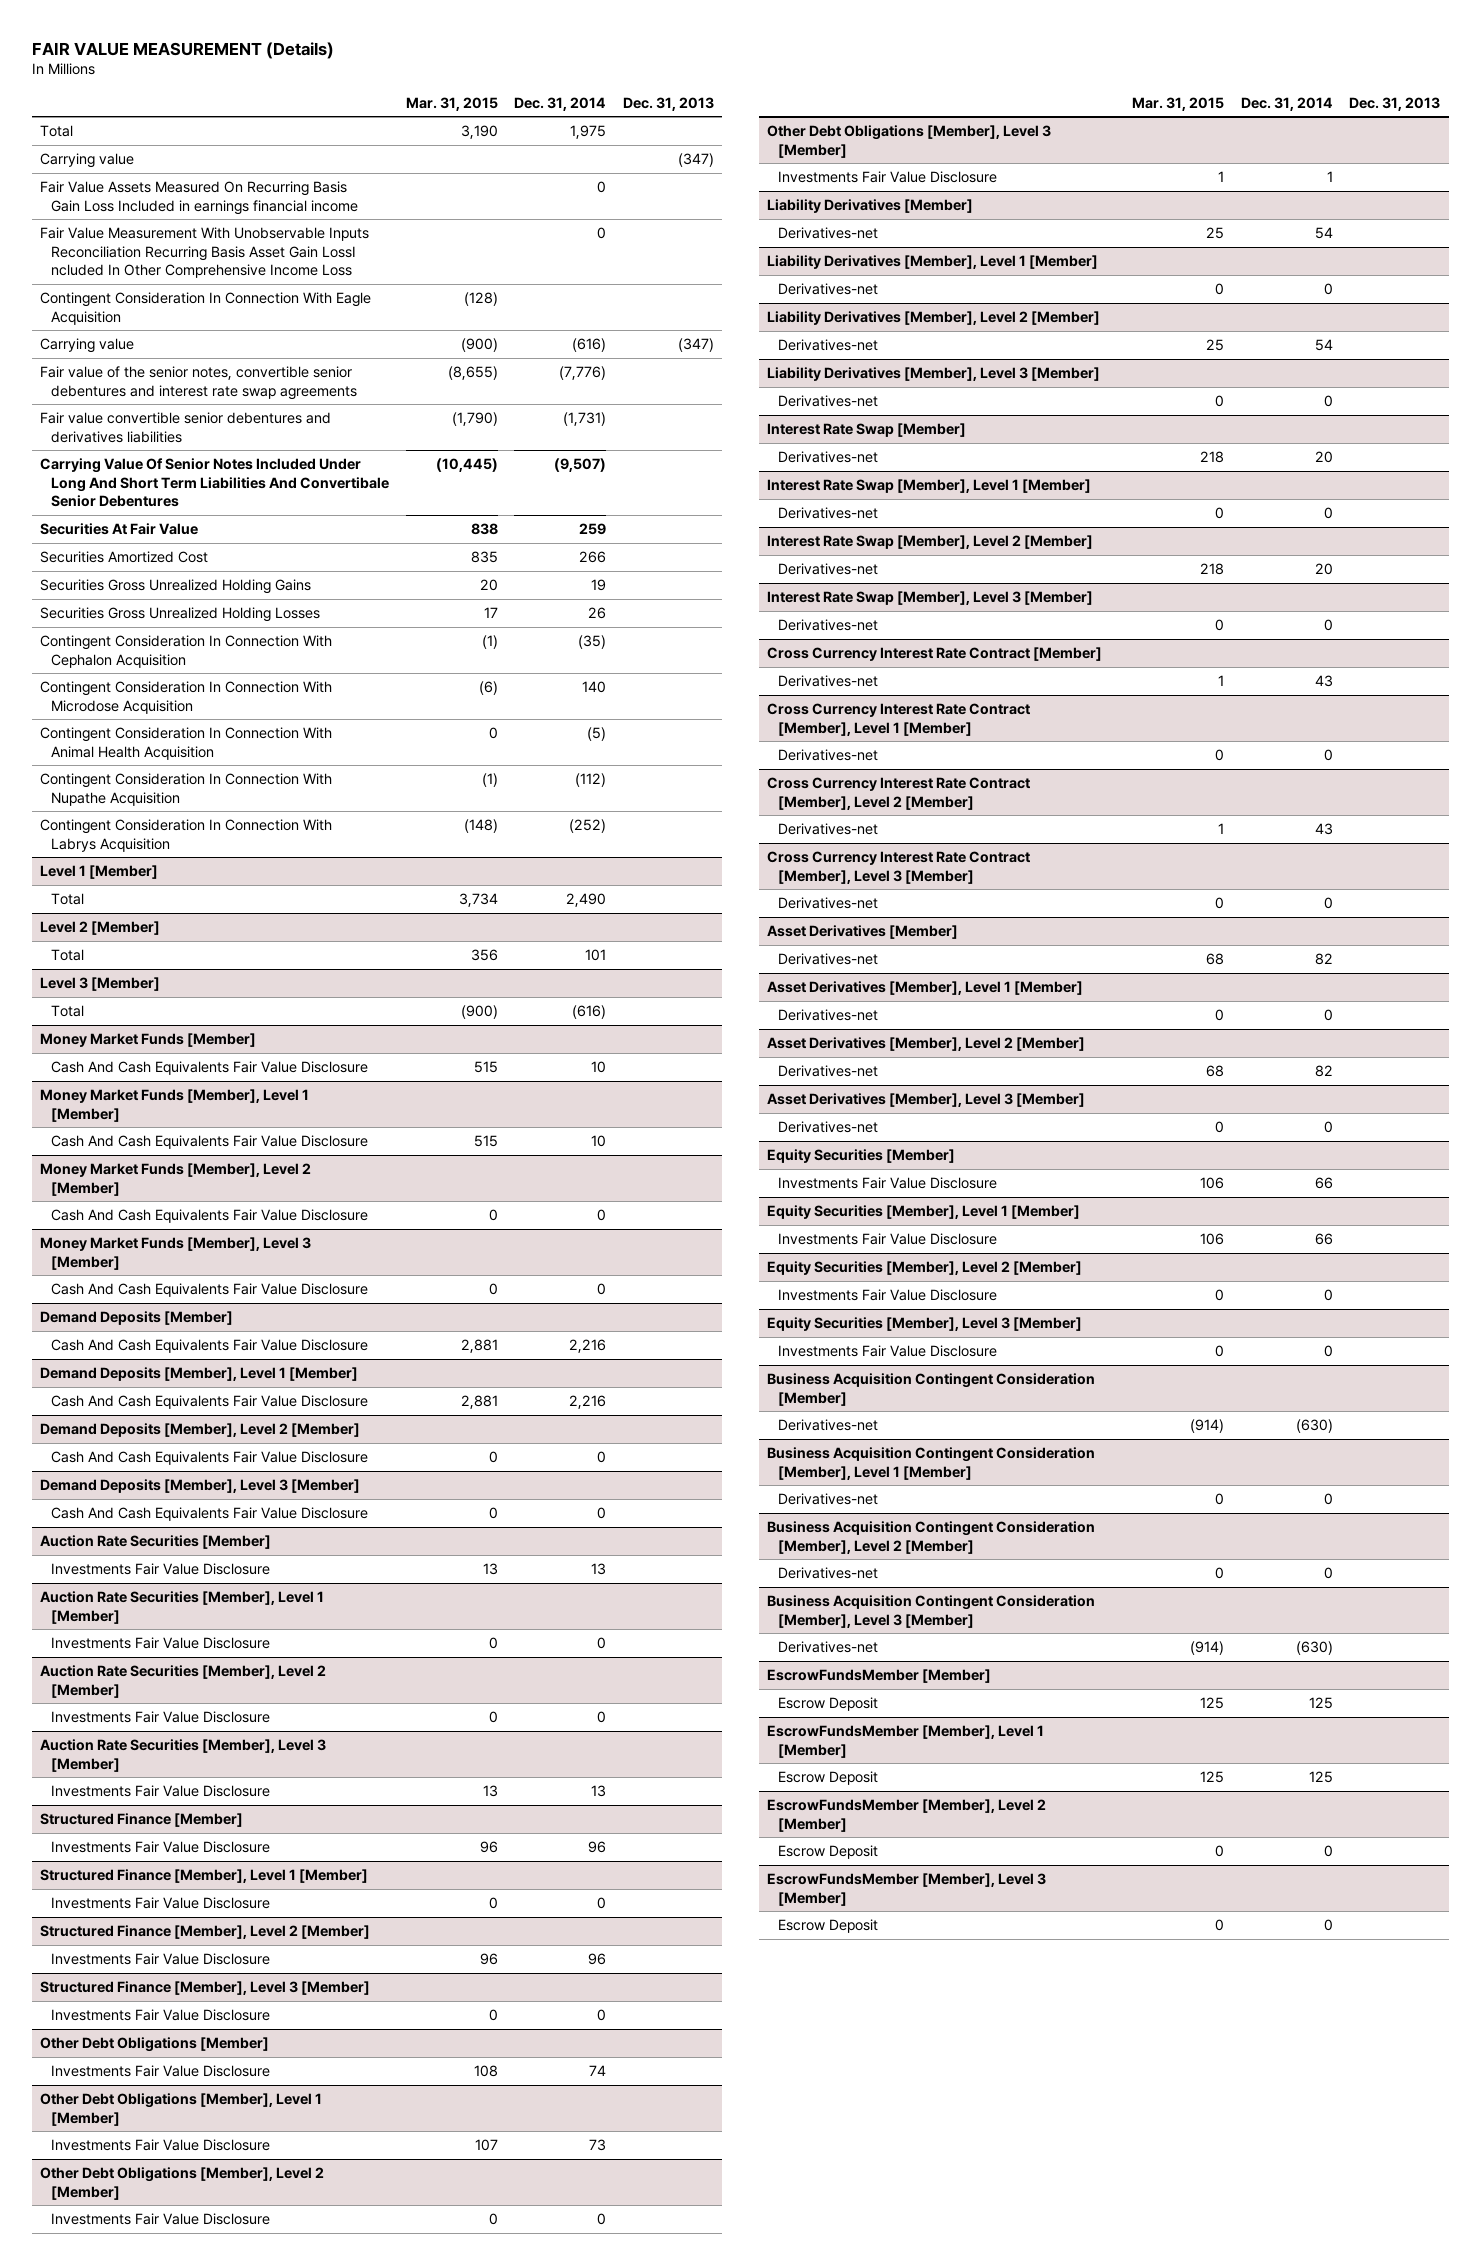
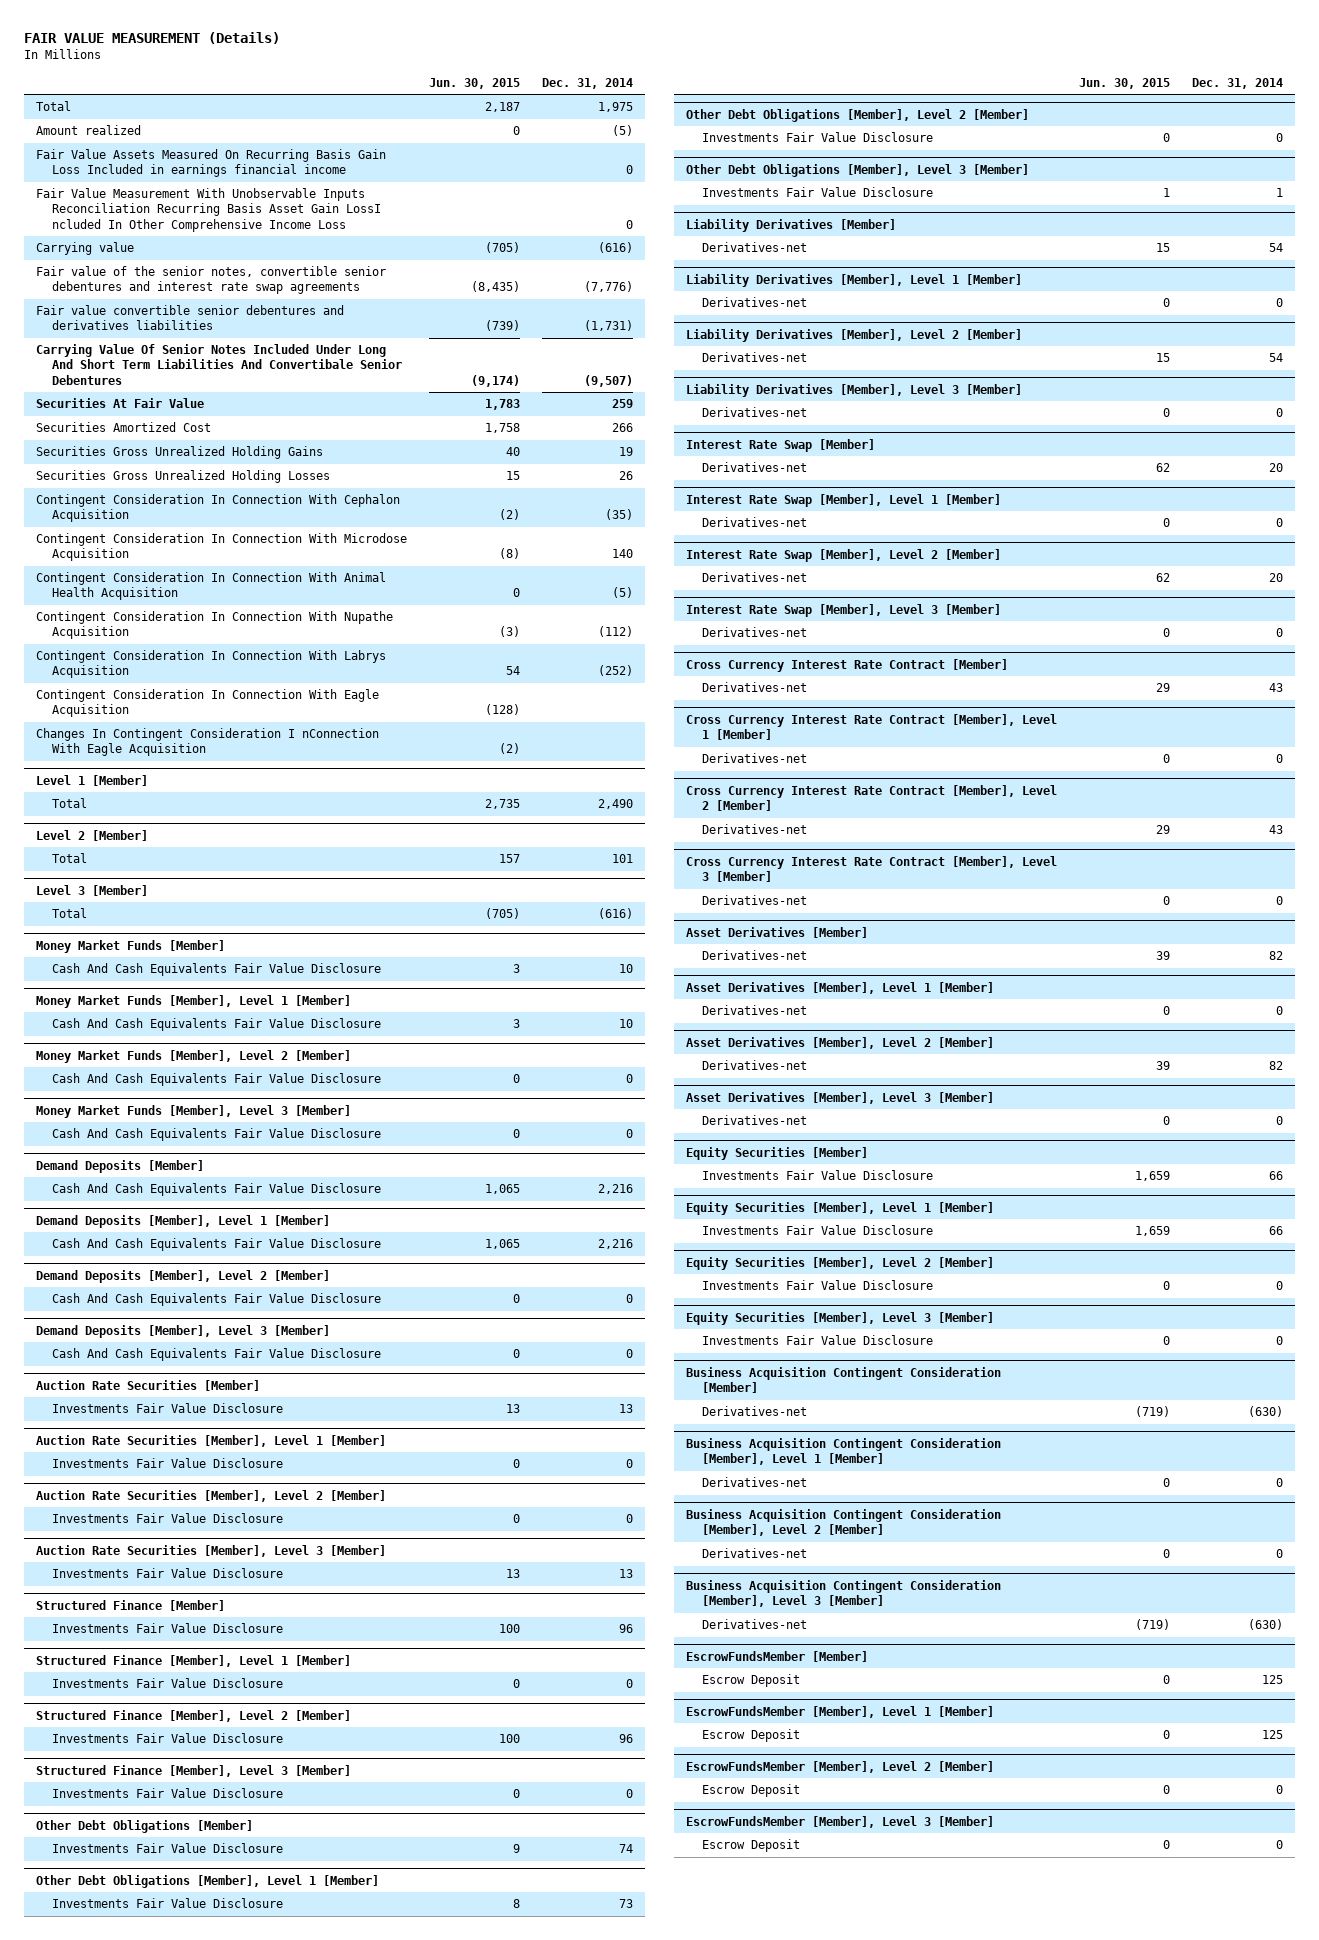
[405,96,498,111] Mar. 31, 2015 -> none
[622,96,714,111] Dec. 31, 2013 -> none
none -> [428,77,520,89] Jun. 30, 2015
[40,152,135,168] Carrying value -> none
none -> [35,125,141,136] Amount realized
[40,291,372,325] Contingent Consideration In Connection With Eagle Acquisition -> [35,689,379,718] Contingent Consideration In Connection With Eagle Acquisition
none -> [35,728,379,757] Changes In Contingent Consideration I nConnection With Eagle Acquisition

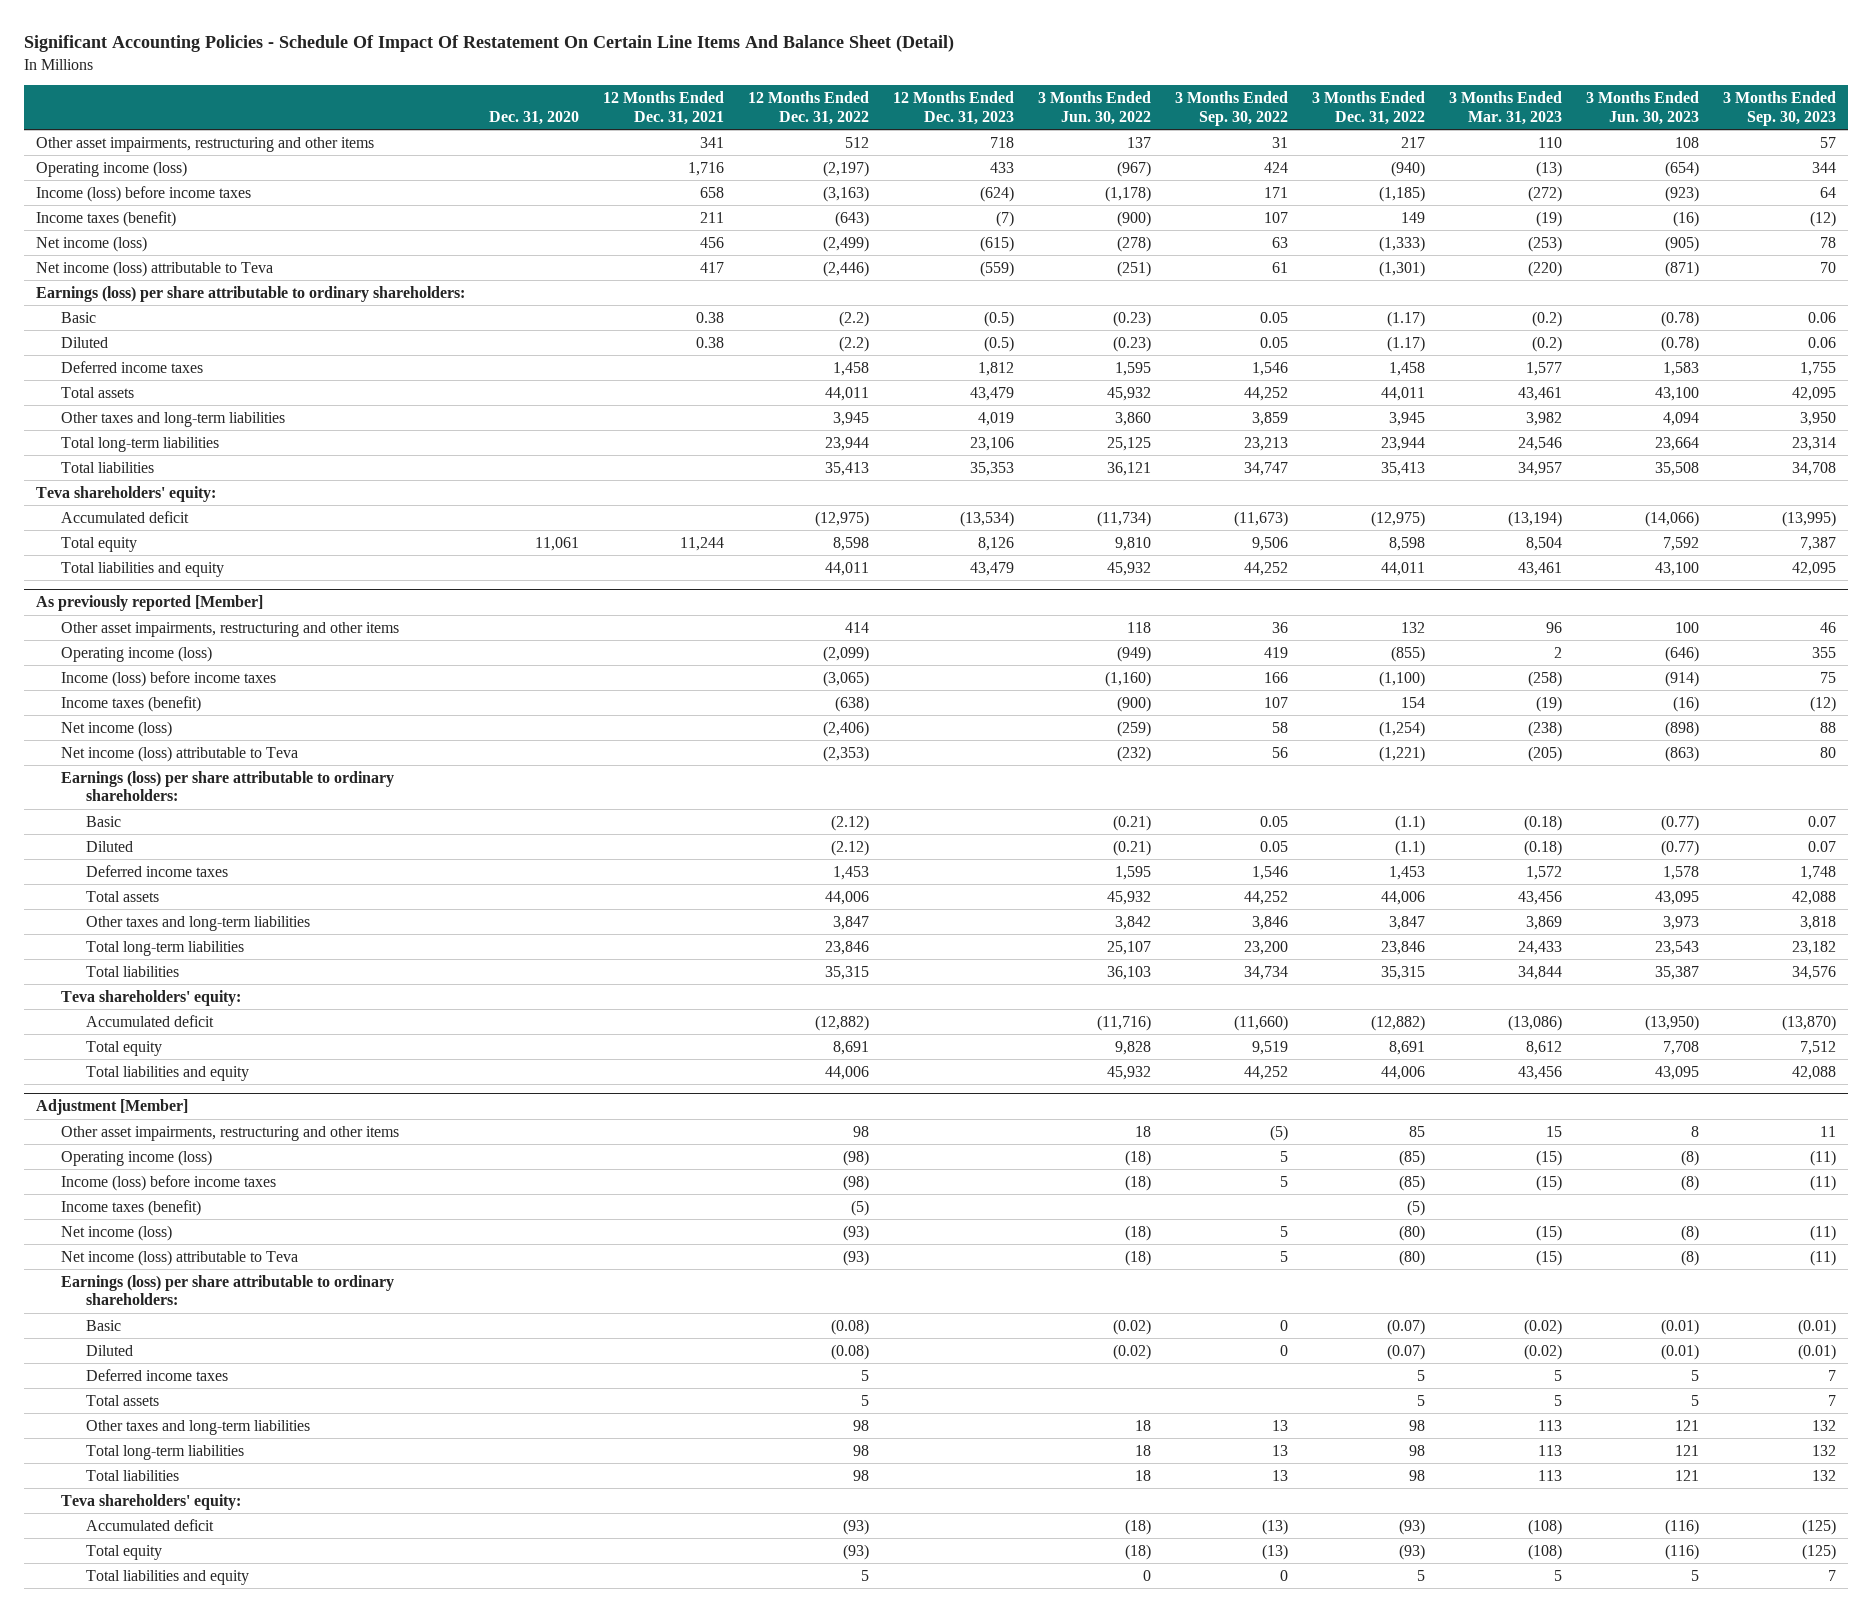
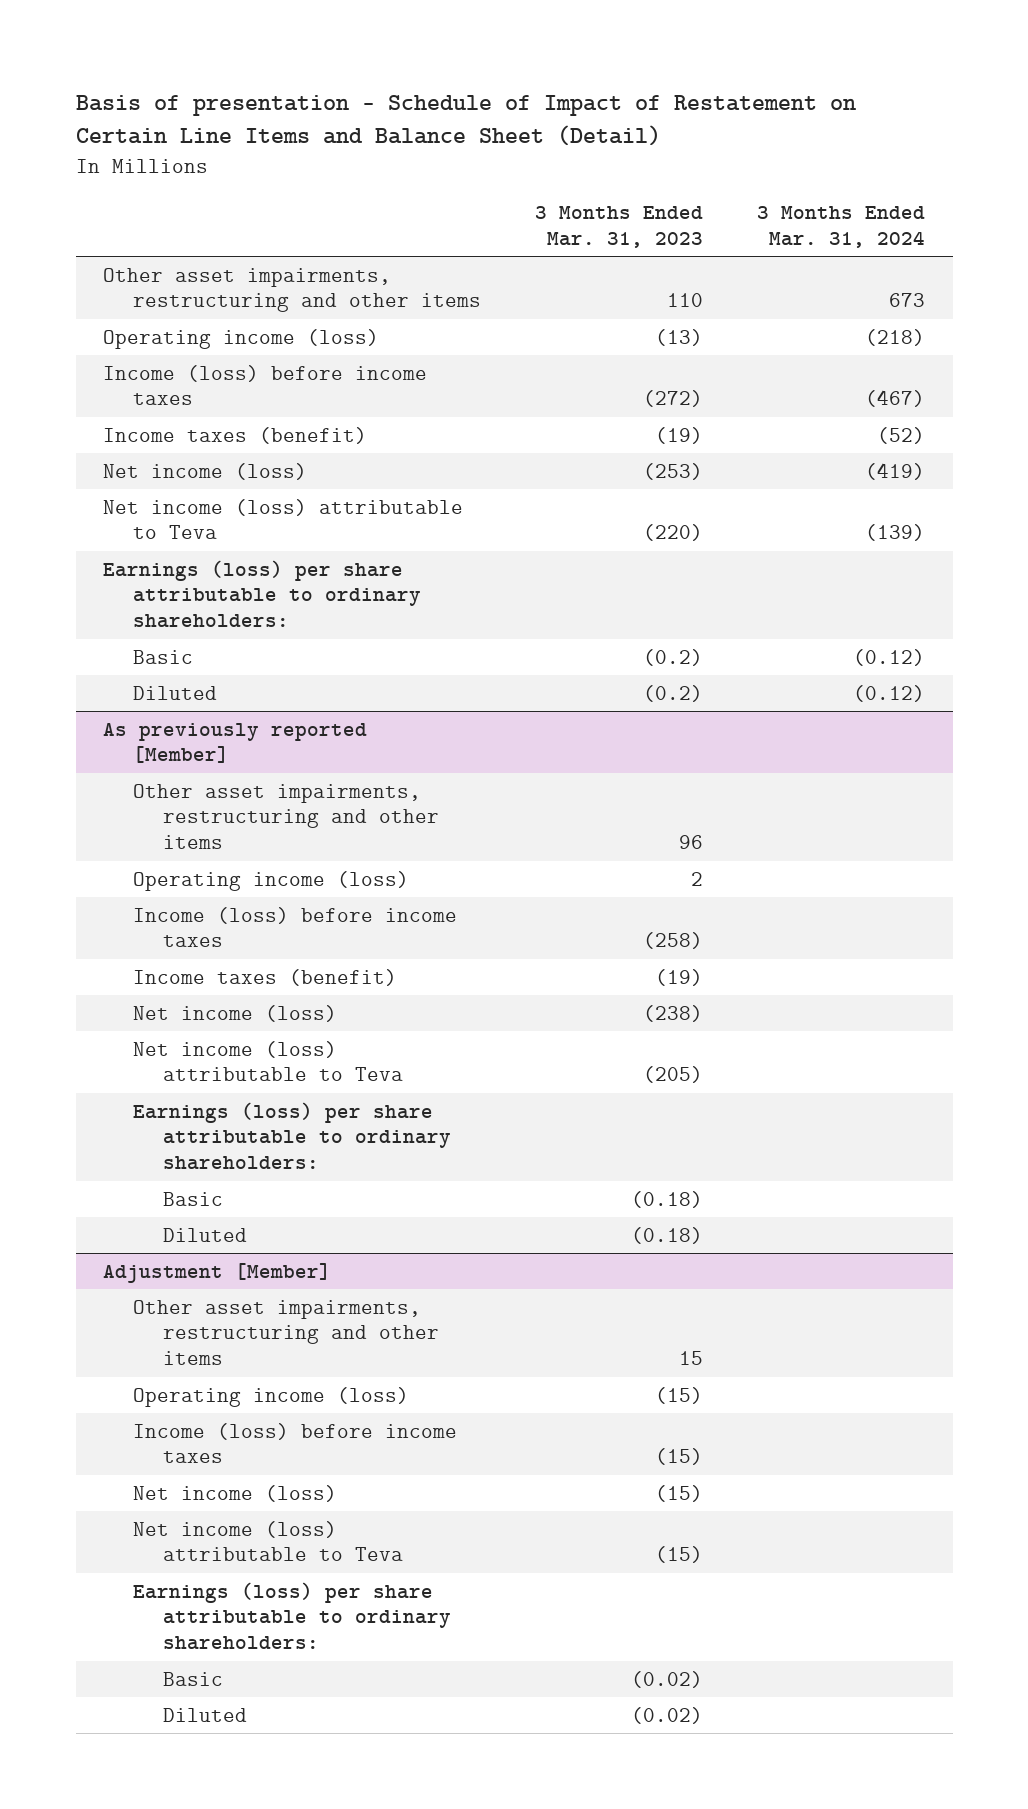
[23,35,954,53] Significant Accounting Policies - Schedule Of Impact Of Restatement On Certain Line Items And Balance Sheet (Detail) -> [75,94,856,147] Basis of presentation - Schedule of Impact of Restatement on Certain Line Items and Balance Sheet (Detail)
[488,110,579,125] Dec. 31, 2020 -> none
[602,91,724,125] 12 Months Ended Dec. 31, 2021 -> none
[747,91,869,125] 12 Months Ended Dec. 31, 2022 -> none
[892,91,1014,125] 12 Months Ended Dec. 31, 2023 -> none
[1037,91,1151,125] 3 Months Ended Jun. 30, 2022 -> none
[1174,91,1288,126] 3 Months Ended Sep. 30, 2022 -> none
[1311,91,1425,125] 3 Months Ended Dec. 31, 2022 -> none
[1585,91,1699,125] 3 Months Ended Jun. 30, 2023 -> none
[1722,91,1836,126] 3 Months Ended Sep. 30, 2023 -> none
none -> [757,206,926,248] 3 Months Ended Mar. 31, 2024
[60,360,203,373] Deferred income taxes -> none
[60,386,134,398] Total assets -> none
[60,411,285,427] Other taxes and long-term liabilities -> none
[60,436,219,452] Total long-term liabilities -> none
[60,461,154,473] Total liabilities -> none
[35,485,216,502] Teva shareholders' equity: -> none
[60,510,189,523] Accumulated deficit -> none
[60,536,137,552] Total equity -> none
[60,561,224,577] Total liabilities and equity -> none
[86,864,229,877] Deferred income taxes -> none
[86,890,160,902] Total assets -> none
[86,915,311,931] Other taxes and long-term liabilities -> none
[86,940,245,956] Total long-term liabilities -> none
[86,965,180,977] Total liabilities -> none
[60,989,241,1006] Teva shareholders' equity: -> none
[86,1014,215,1027] Accumulated deficit -> none
[86,1040,163,1056] Total equity -> none
[86,1065,250,1081] Total liabilities and equity -> none
[60,1199,201,1216] Income taxes (benefit) -> none
[86,1368,229,1381] Deferred income taxes -> none
[86,1394,160,1406] Total assets -> none
[86,1419,311,1435] Other taxes and long-term liabilities -> none
[86,1444,245,1460] Total long-term liabilities -> none
[86,1469,180,1481] Total liabilities -> none
[60,1493,241,1510] Teva shareholders' equity: -> none
[86,1518,215,1531] Accumulated deficit -> none
[86,1544,163,1560] Total equity -> none
[86,1569,250,1585] Total liabilities and equity -> none

